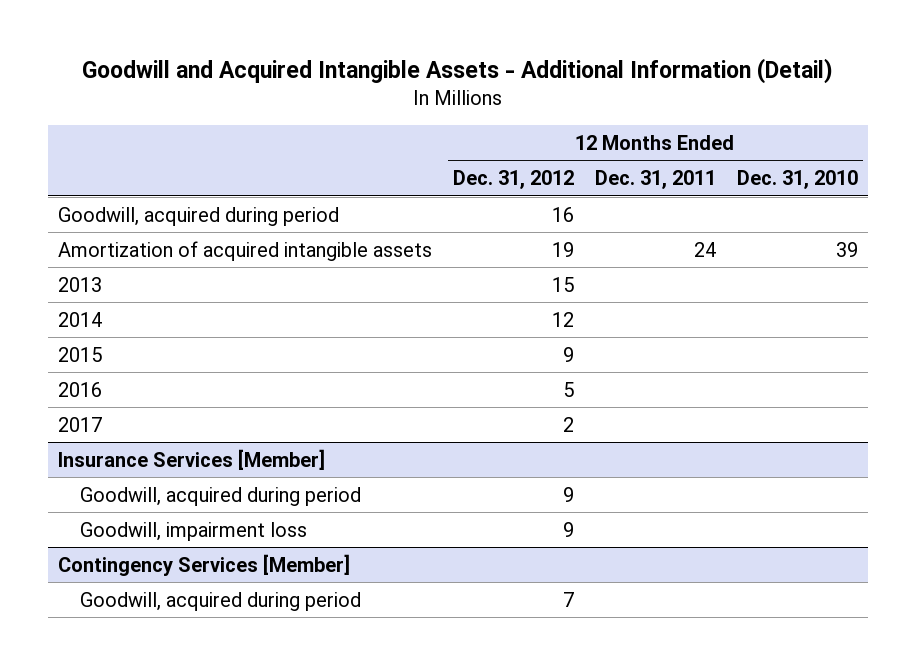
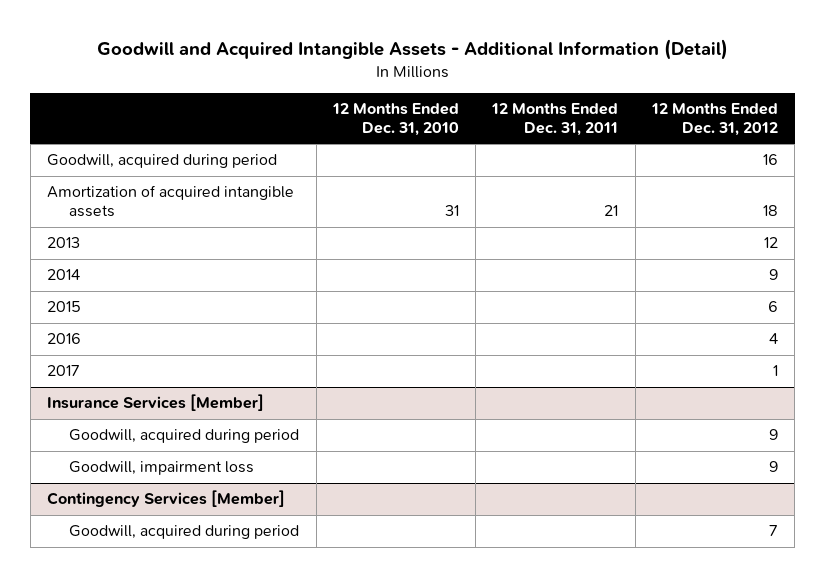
[551,241,574,257] 19 -> [762,205,778,217] 18
[693,241,716,257] 24 -> [604,205,619,217] 21
[835,241,858,257] 39 -> [444,205,459,217] 31
[551,276,574,292] 15 -> [763,237,778,249] 12
[551,311,574,327] 12 -> [768,269,778,281] 9
[562,346,574,362] 9 -> [767,301,778,313] 6
[562,381,574,397] 5 -> [768,333,778,345] 4
[562,416,574,432] 2 -> [772,365,778,377] 1

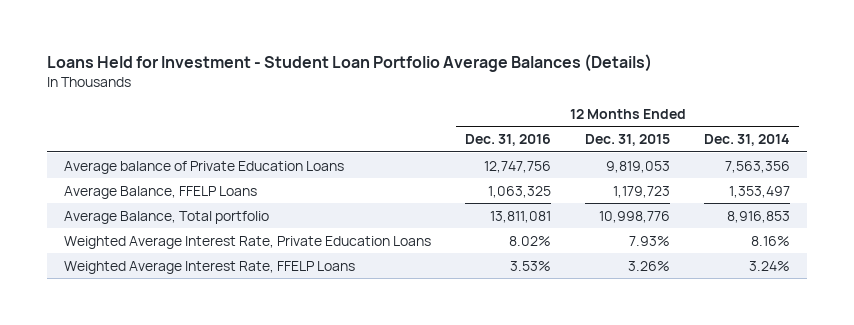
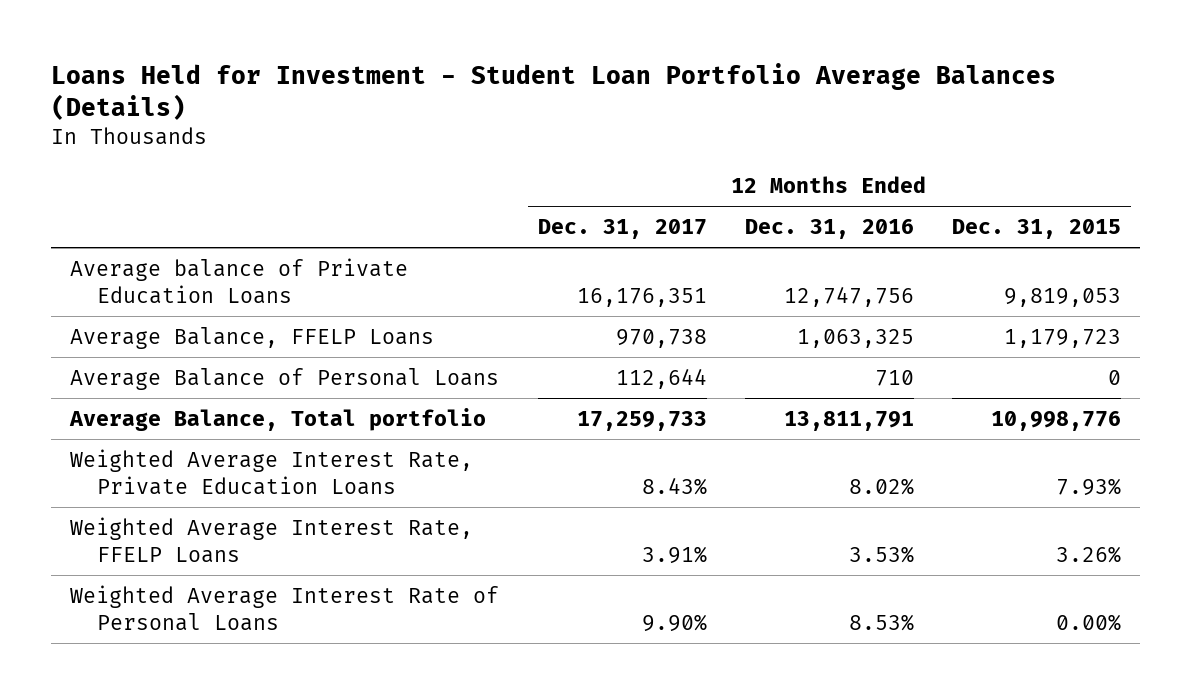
[704,134,791,147] Dec. 31, 2014 -> none
none -> [537,218,707,239] Dec. 31, 2017
none -> [70,367,500,390] Average Balance of Personal Loans
[489,210,551,223] 13,811,081 -> [783,410,914,431] 13,811,791
none -> [70,584,500,631] Weighted Average Interest Rate of Personal Loans

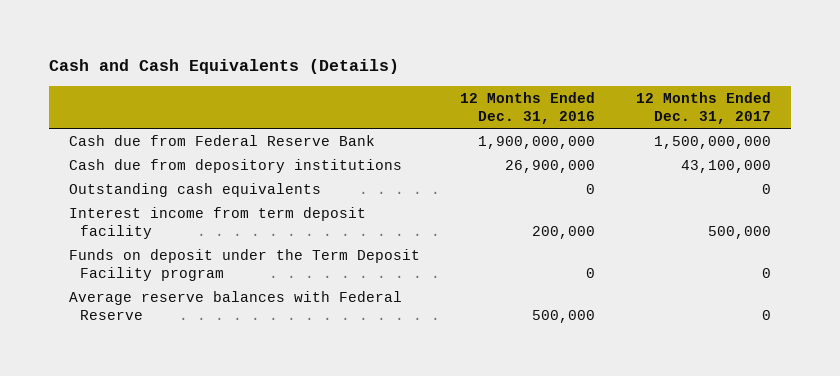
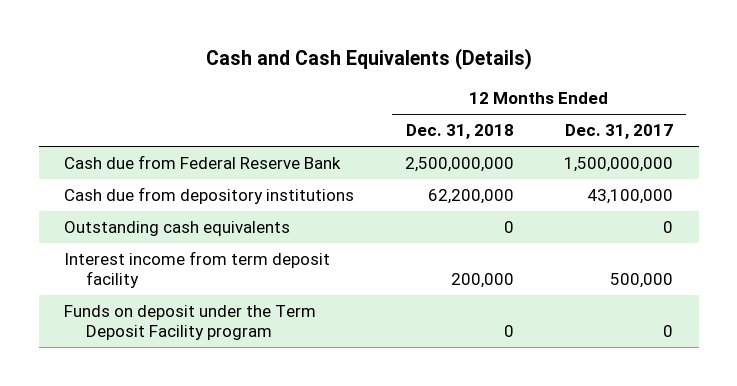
[460,91,596,124] 12 Months Ended Dec. 31, 2016 -> none
none -> [405,124,514,140] Dec. 31, 2018
[68,291,402,321] Average reserve balances with Federal Reserve -> none

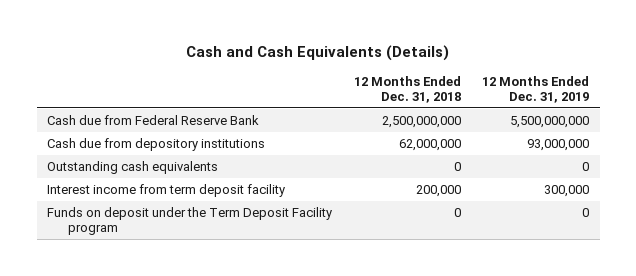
[565,124,674,140] Dec. 31, 2017 -> none
none -> [482,76,590,104] 12 Months Ended Dec. 31, 2019
[427,189,514,205] 62,200,000 -> [398,138,461,151] 62,000,000

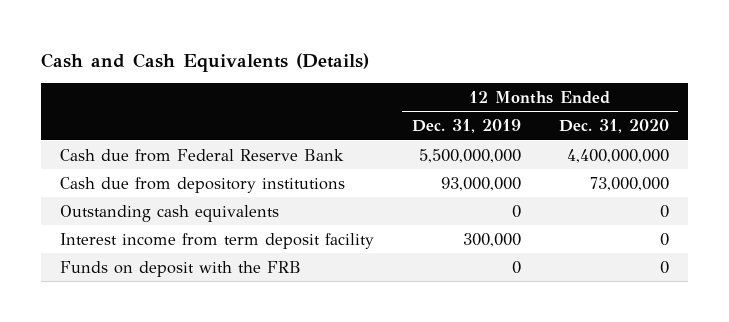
[353,76,461,104] 12 Months Ended Dec. 31, 2018 -> none
none -> [558,119,669,134] Dec. 31, 2020
[47,206,333,236] Funds on deposit under the Term Deposit Facility program -> [59,260,301,277] Funds on deposit with the FRB

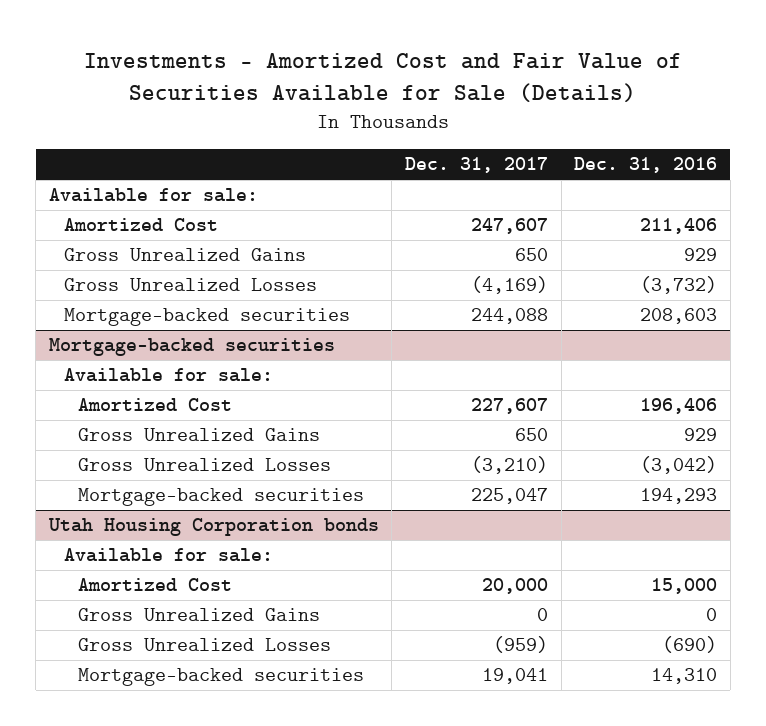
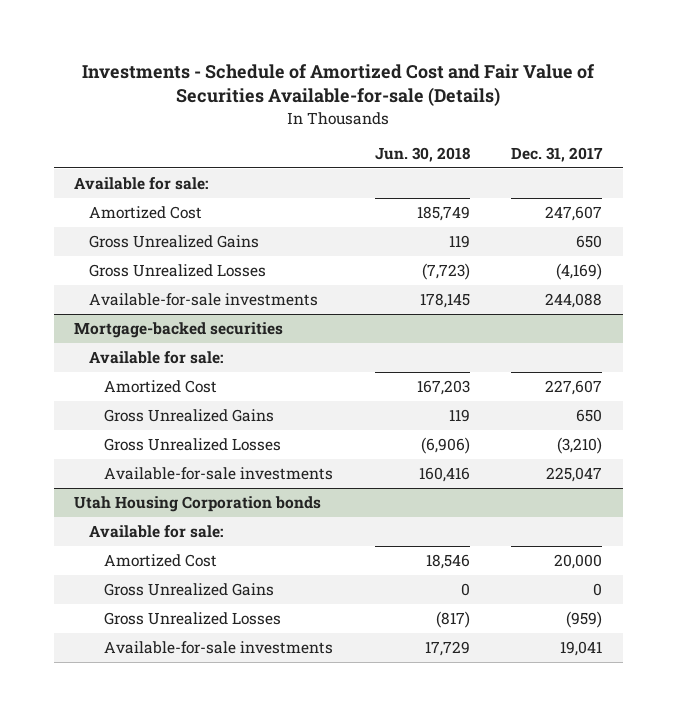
[84,52,683,103] Investments - Amortized Cost and Fair Value of Securities Available for Sale (Details) -> [82,64,596,107] Investments - Schedule of Amortized Cost and Fair Value of Securities Available-for-sale (Details)
[574,157,718,174] Dec. 31, 2016 -> none
none -> [374,147,470,163] Jun. 30, 2018
[63,308,350,327] Mortgage-backed securities -> [89,292,319,306] Available-for-sale investments
[78,488,365,507] Mortgage-backed securities -> [104,466,334,480] Available-for-sale investments
[78,668,365,687] Mortgage-backed securities -> [104,640,334,654] Available-for-sale investments

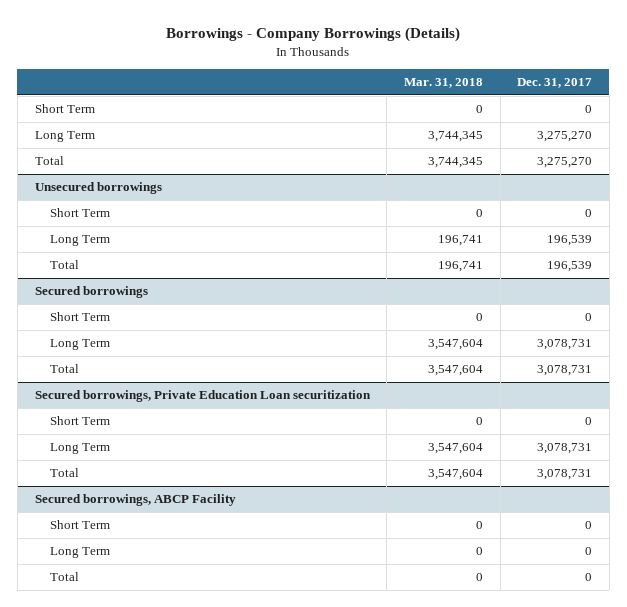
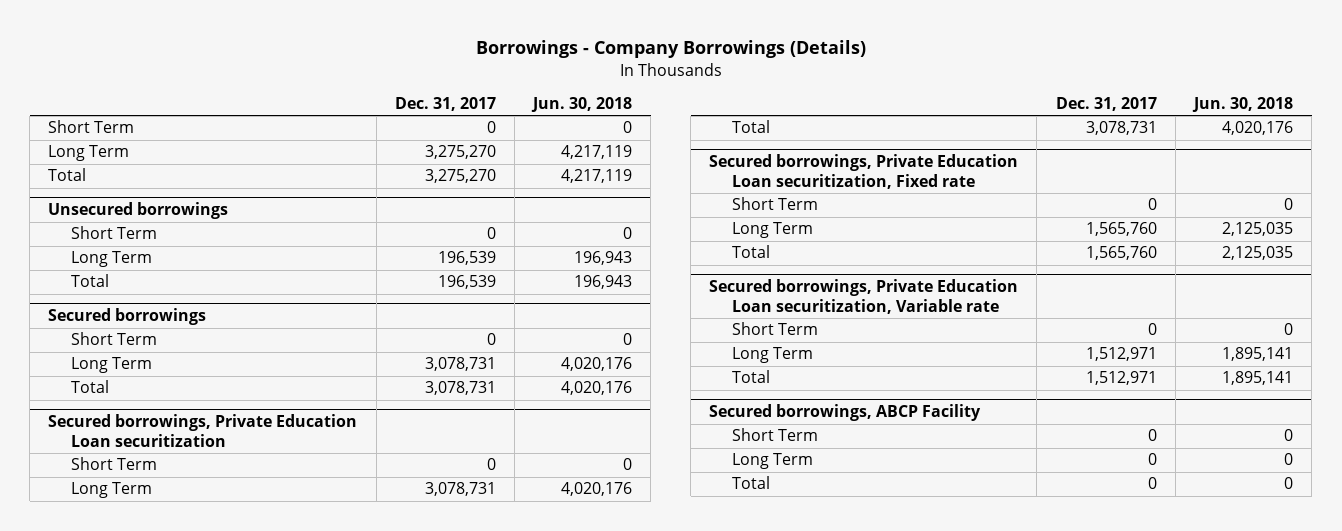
[403,77,483,88] Mar. 31, 2018 -> none
none -> [531,97,633,113] Jun. 30, 2018
none -> [709,154,1019,190] Secured borrowings, Private Education Loan securitization, Fixed rate
none -> [731,197,818,211] Short Term
none -> [731,222,813,239] Long Term
none -> [731,245,770,259] Total
none -> [709,279,1019,315] Secured borrowings, Private Education Loan securitization, Variable rate
none -> [731,322,818,336] Short Term
none -> [731,347,813,364] Long Term
none -> [731,370,770,384] Total

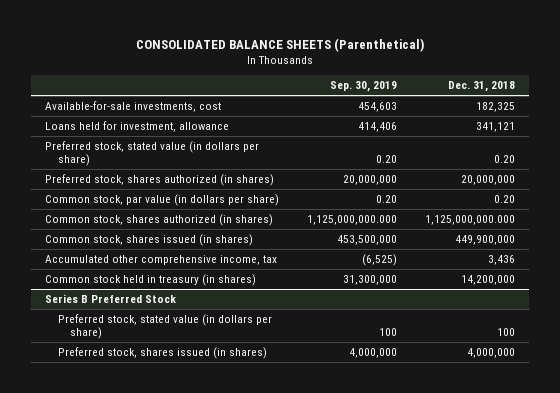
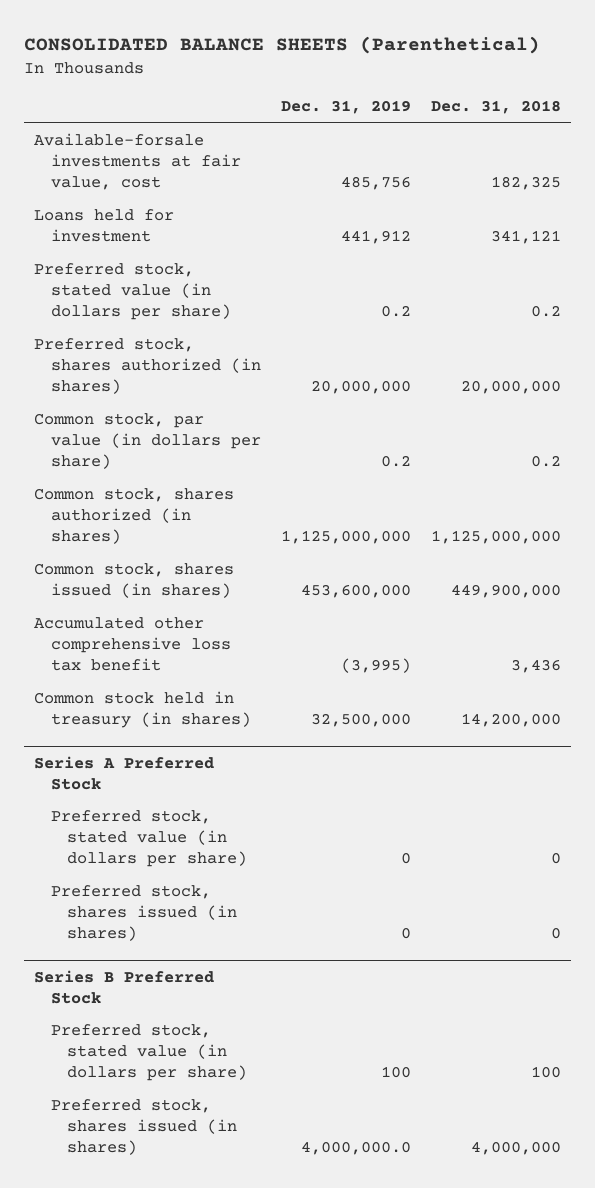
[330,81,398,93] Sep. 30, 2019 -> none
none -> [280,100,411,115] Dec. 31, 2019
[45,101,222,113] Available-for-sale investments, cost -> [34,133,241,191] Available-forsale investments at fair value, cost
[45,121,230,133] Loans held for investment, allowance -> [34,209,175,243] Loans held for investment
[494,155,516,164] 0.20 -> [530,305,561,318] 0.2
[494,195,516,204] 0.20 -> [530,455,561,468] 0.2
[425,215,516,226] 1,125,000,000.000 -> [430,530,561,545] 1,125,000,000
[45,255,278,266] Accumulated other comprehensive income, tax -> [34,617,231,672] Accumulated other comprehensive loss tax benefit
none -> [34,755,215,790] Series A Preferred Stock
none -> [50,810,247,868] Preferred stock, stated value (in dollars per share)
none -> [50,885,237,942] Preferred stock, shares issued (in shares)

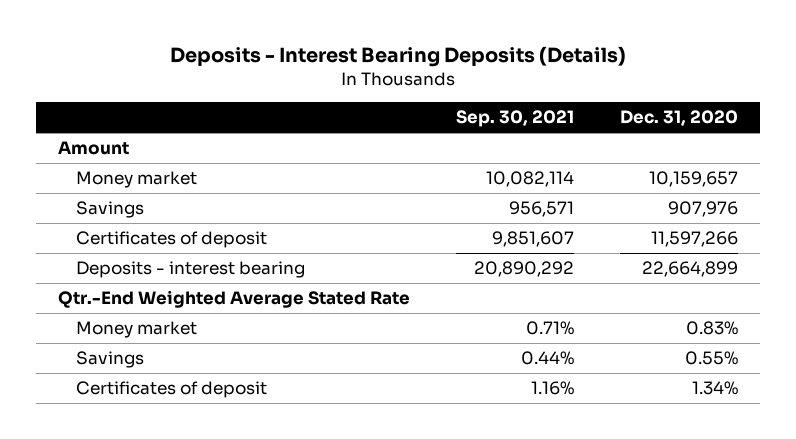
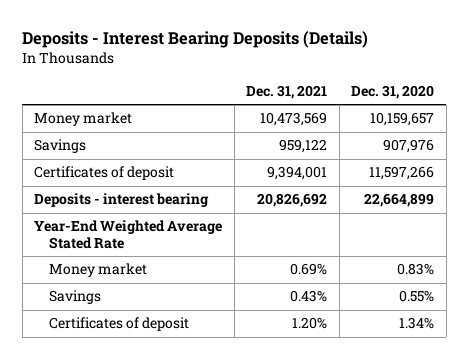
[456,110,575,128] Sep. 30, 2021 -> none
none -> [246,85,328,100] Dec. 31, 2021
[58,141,130,156] Amount -> none
[58,290,411,309] Qtr.-End Weighted Average Stated Rate -> [34,220,223,249] Year-End Weighted Average Stated Rate

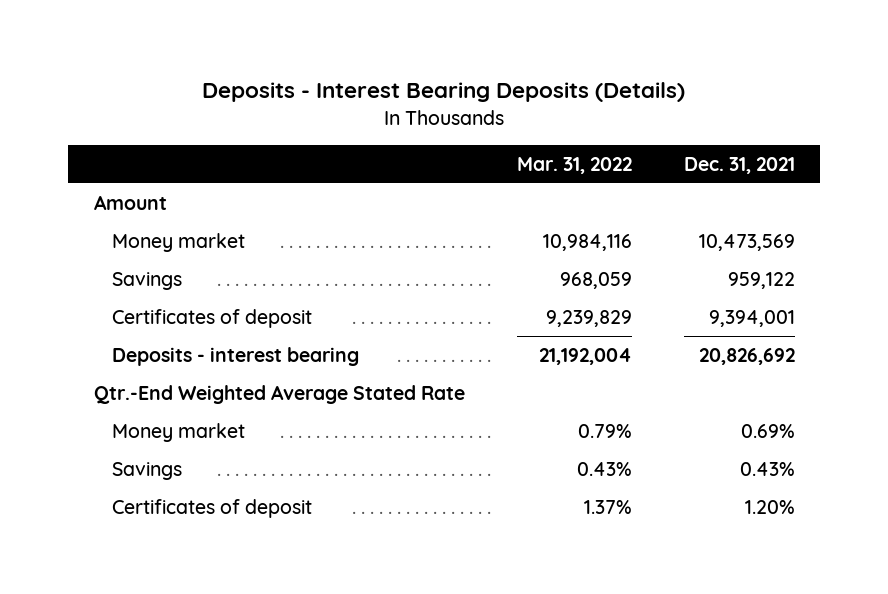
[351,85,435,100] Dec. 31, 2020 -> none
none -> [516,156,632,174] Mar. 31, 2022
none -> [93,195,167,211] Amount
[34,220,223,249] Year-End Weighted Average Stated Rate -> [93,385,465,405] Qtr.-End Weighted Average Stated Rate

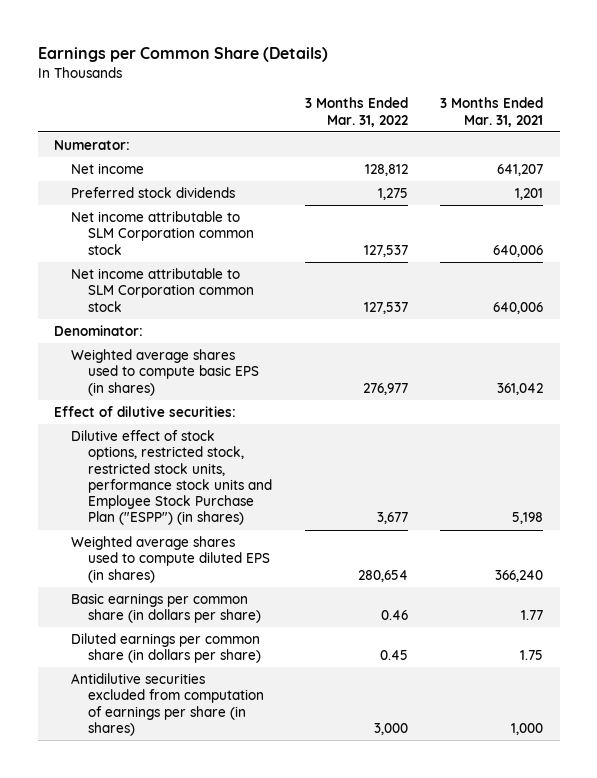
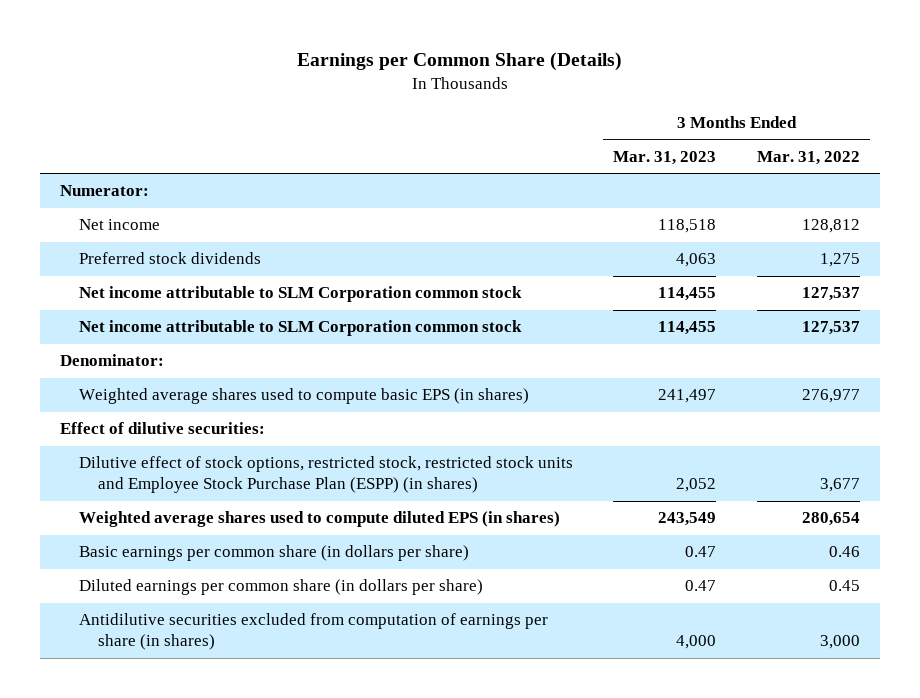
[440,97,544,127] 3 Months Ended Mar. 31, 2021 -> none
none -> [613,150,717,165] Mar. 31, 2023
[71,429,273,526] Dilutive effect of stock options, restricted stock, restricted stock units, performance stock units and Employee Stock Purchase Plan ("ESPP") (in shares) -> [78,456,573,494] Dilutive effect of stock options, restricted stock, restricted stock units and Employee Stock Purchase Plan (ESPP) (in shares)

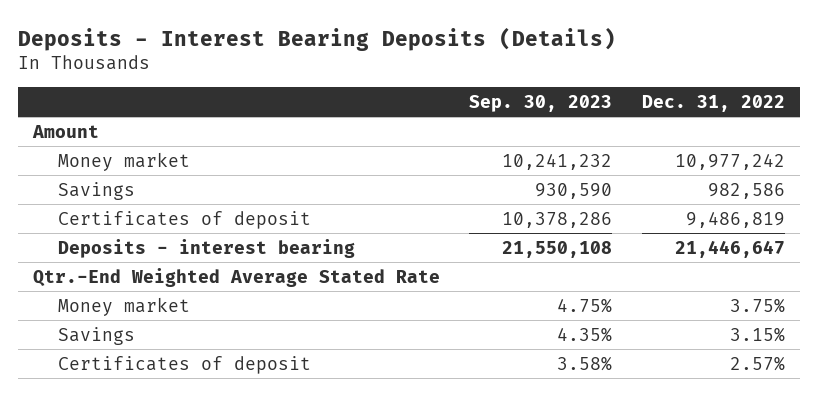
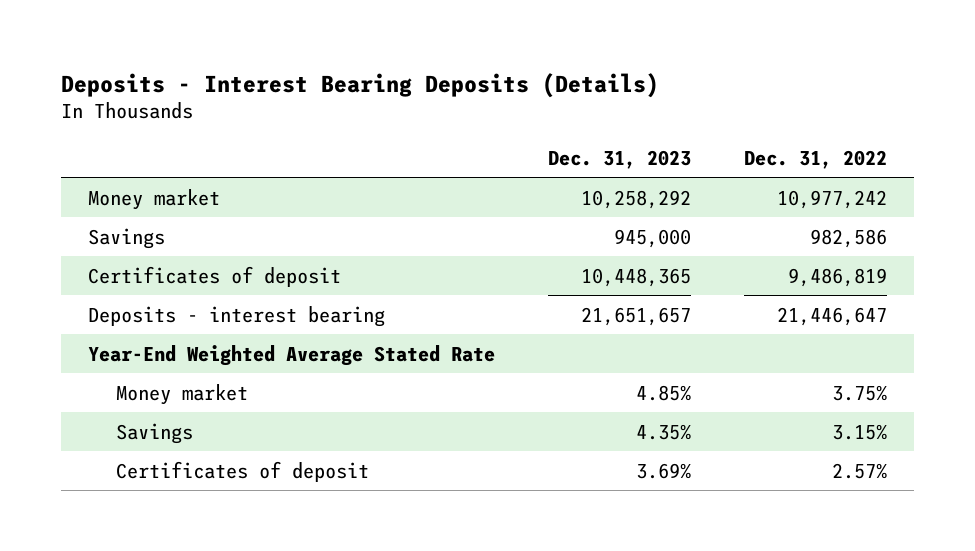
[469,94,613,112] Sep. 30, 2023 -> none
none -> [547,149,691,169] Dec. 31, 2023
[31,124,99,138] Amount -> none
[32,267,440,287] Qtr.-End Weighted Average Stated Rate -> [87,344,495,366] Year-End Weighted Average Stated Rate

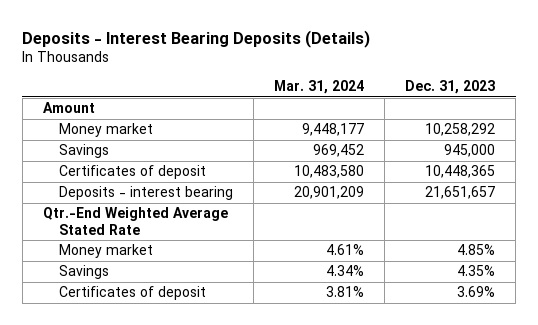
[744,149,888,169] Dec. 31, 2022 -> none
none -> [273,80,364,95] Mar. 31, 2024
none -> [42,102,95,114] Amount
[87,344,495,366] Year-End Weighted Average Stated Rate -> [42,207,228,235] Qtr.-End Weighted Average Stated Rate

